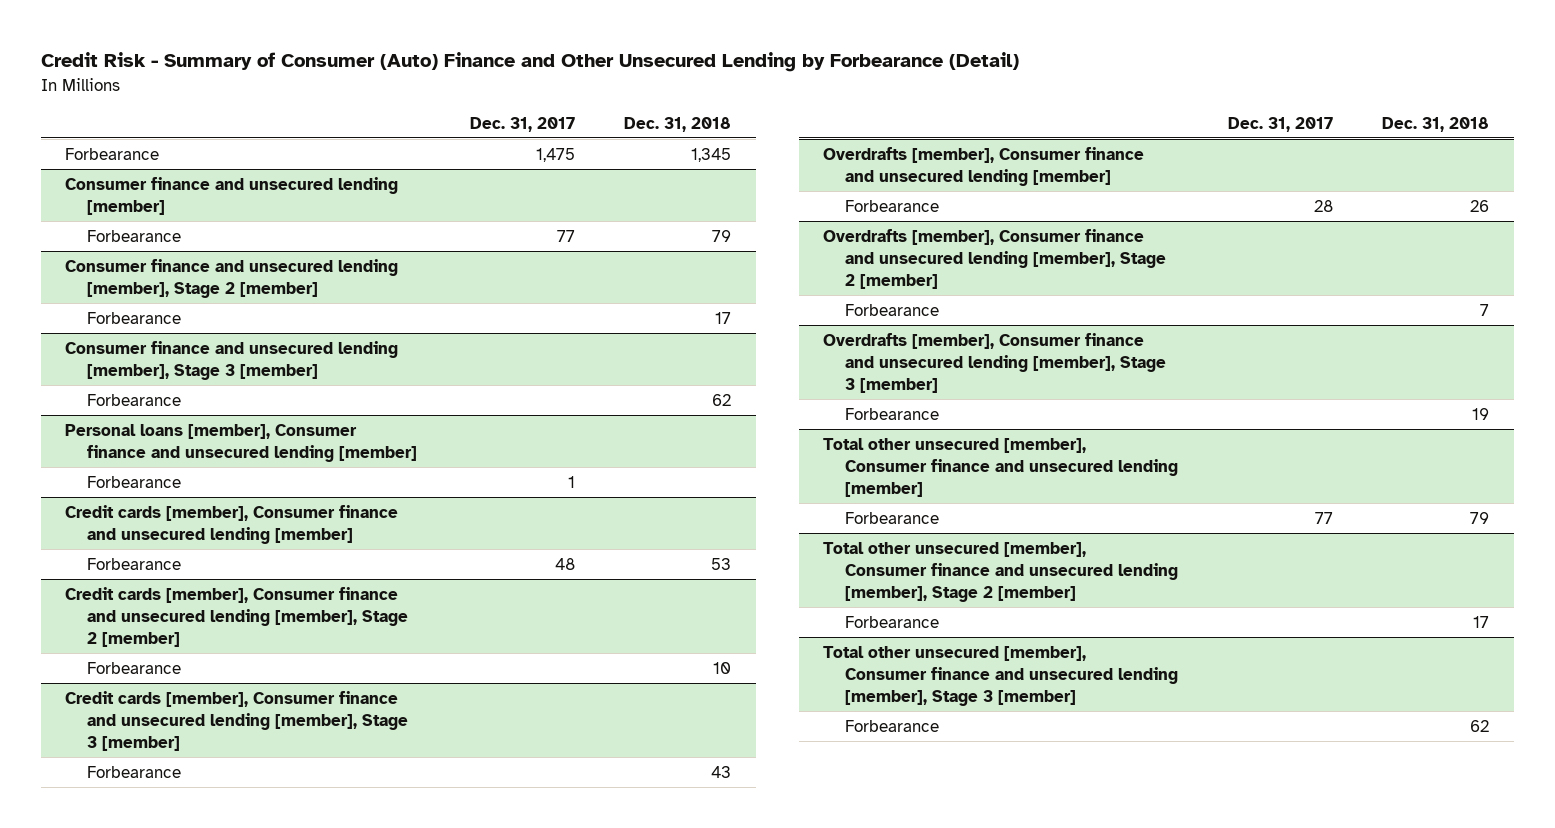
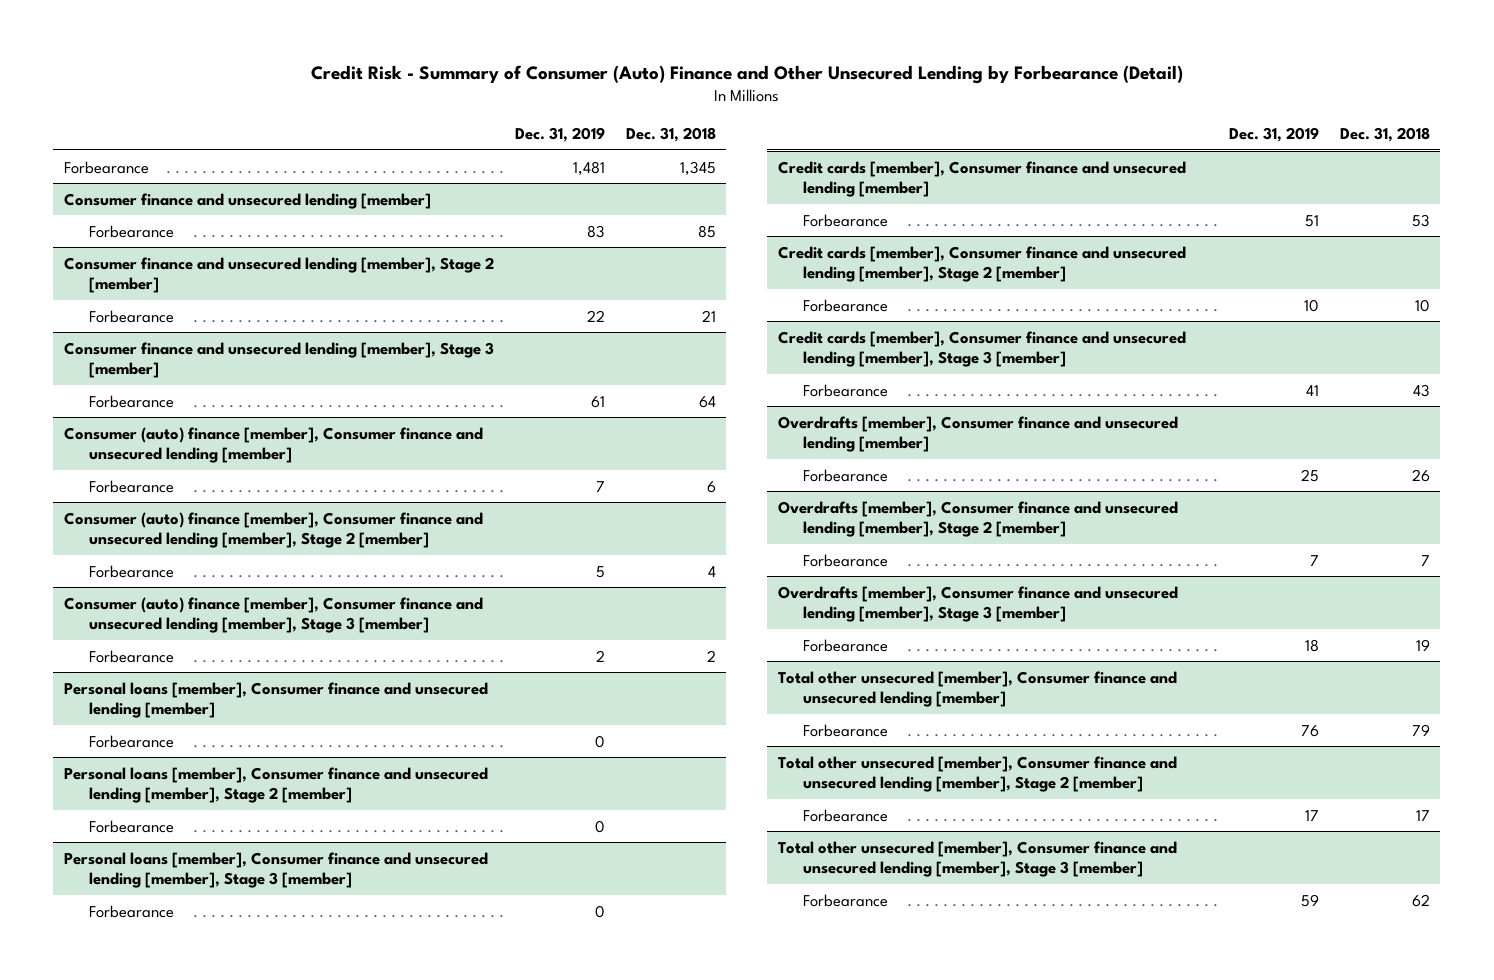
[469,116,575,132] Dec. 31, 2017 -> none
none -> [514,127,605,143] Dec. 31, 2019
[712,229,732,242] 79 -> [697,224,716,238] 85
[715,311,732,324] 17 -> [701,309,716,322] 21
[712,393,732,406] 62 -> [698,395,716,408] 64
none -> [63,426,483,464] Consumer (auto) finance [member], Consumer finance and unsecured lending [member]
none -> [88,479,174,493] Forbearance
none -> [63,511,483,549] Consumer (auto) finance [member], Consumer finance and unsecured lending [member], Stage 2 [member]
none -> [88,564,174,578] Forbearance
none -> [63,596,483,634] Consumer (auto) finance [member], Consumer finance and unsecured lending [member], Stage 3 [member]
none -> [88,649,174,663] Forbearance
none -> [63,766,488,804] Personal loans [member], Consumer finance and unsecured lending [member], Stage 2 [member]
none -> [88,819,174,833] Forbearance
none -> [63,851,488,889] Personal loans [member], Consumer finance and unsecured lending [member], Stage 3 [member]
none -> [88,904,174,918] Forbearance

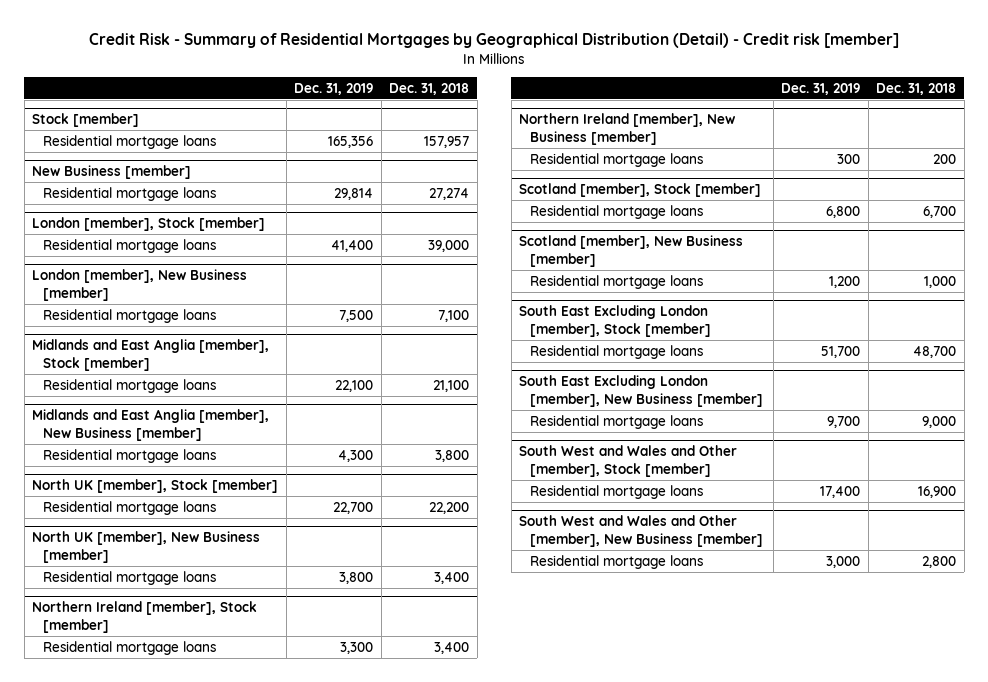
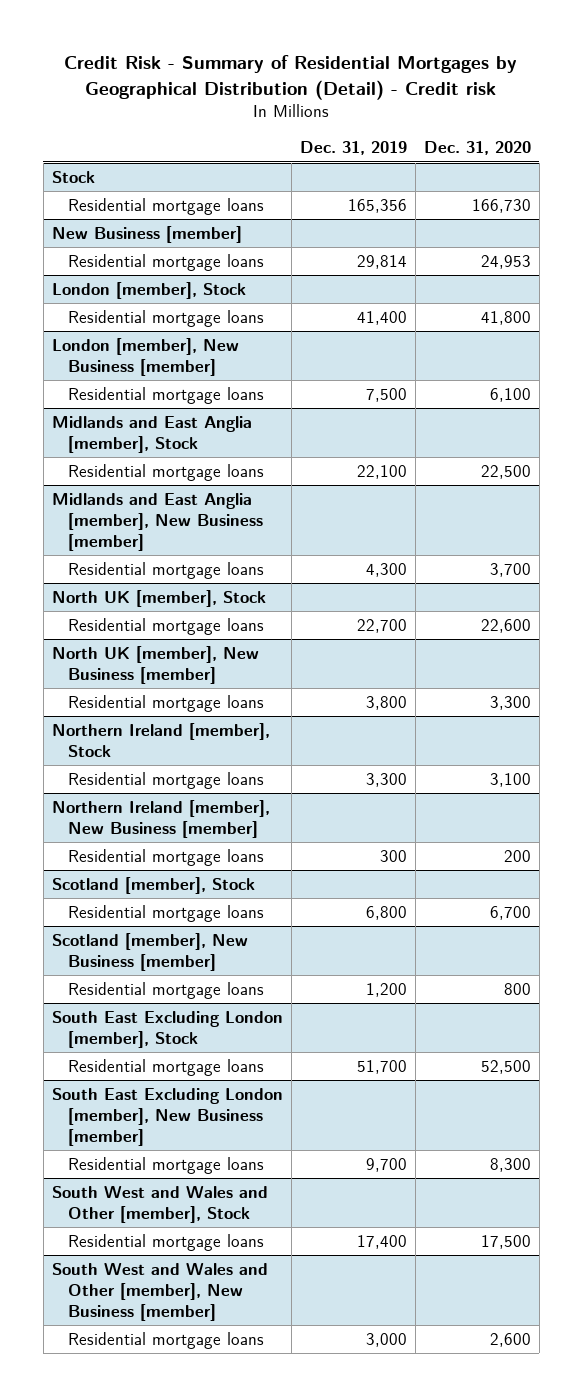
[89,33,900,49] Credit Risk - Summary of Residential Mortgages by Geographical Distribution (Detail) - Credit risk [member] -> [64,54,518,100] Credit Risk - Summary of Residential Mortgages by Geographical Distribution (Detail) - Credit risk
[389,82,470,95] Dec. 31, 2018 -> none
none -> [423,141,531,156] Dec. 31, 2020
[32,113,140,128] Stock [member] -> [51,170,95,183] Stock
[32,217,266,232] London [member], Stock [member] -> [51,281,246,299] London [member], Stock
[32,339,270,371] Midlands and East Anglia [member], Stock [member] -> [51,415,252,453] Midlands and East Anglia [member], Stock
[32,479,279,494] North UK [member], Stock [member] -> [51,589,266,607] North UK [member], Stock
[32,601,258,633] Northern Ireland [member], Stock [member] -> [51,722,270,757] Northern Ireland [member], Stock
[519,183,762,198] Scotland [member], Stock [member] -> [51,876,255,894] Scotland [member], Stock
[519,305,712,337] South East Excluding London [member], Stock [member] -> [51,1010,283,1048] South East Excluding London [member], Stock
[519,445,738,477] South West and Wales and Other [member], Stock [member] -> [51,1185,268,1223] South West and Wales and Other [member], Stock

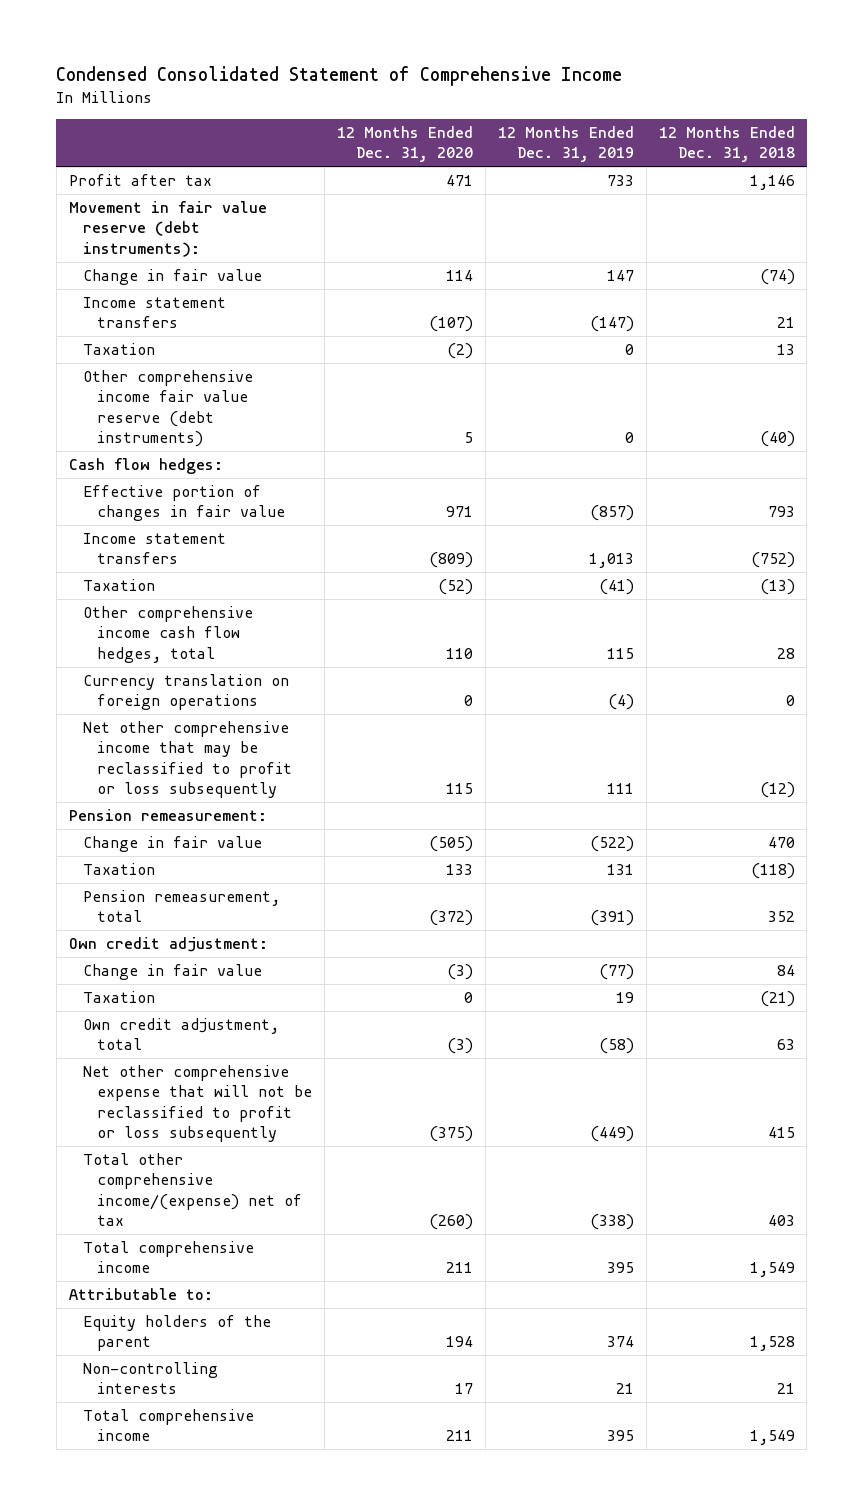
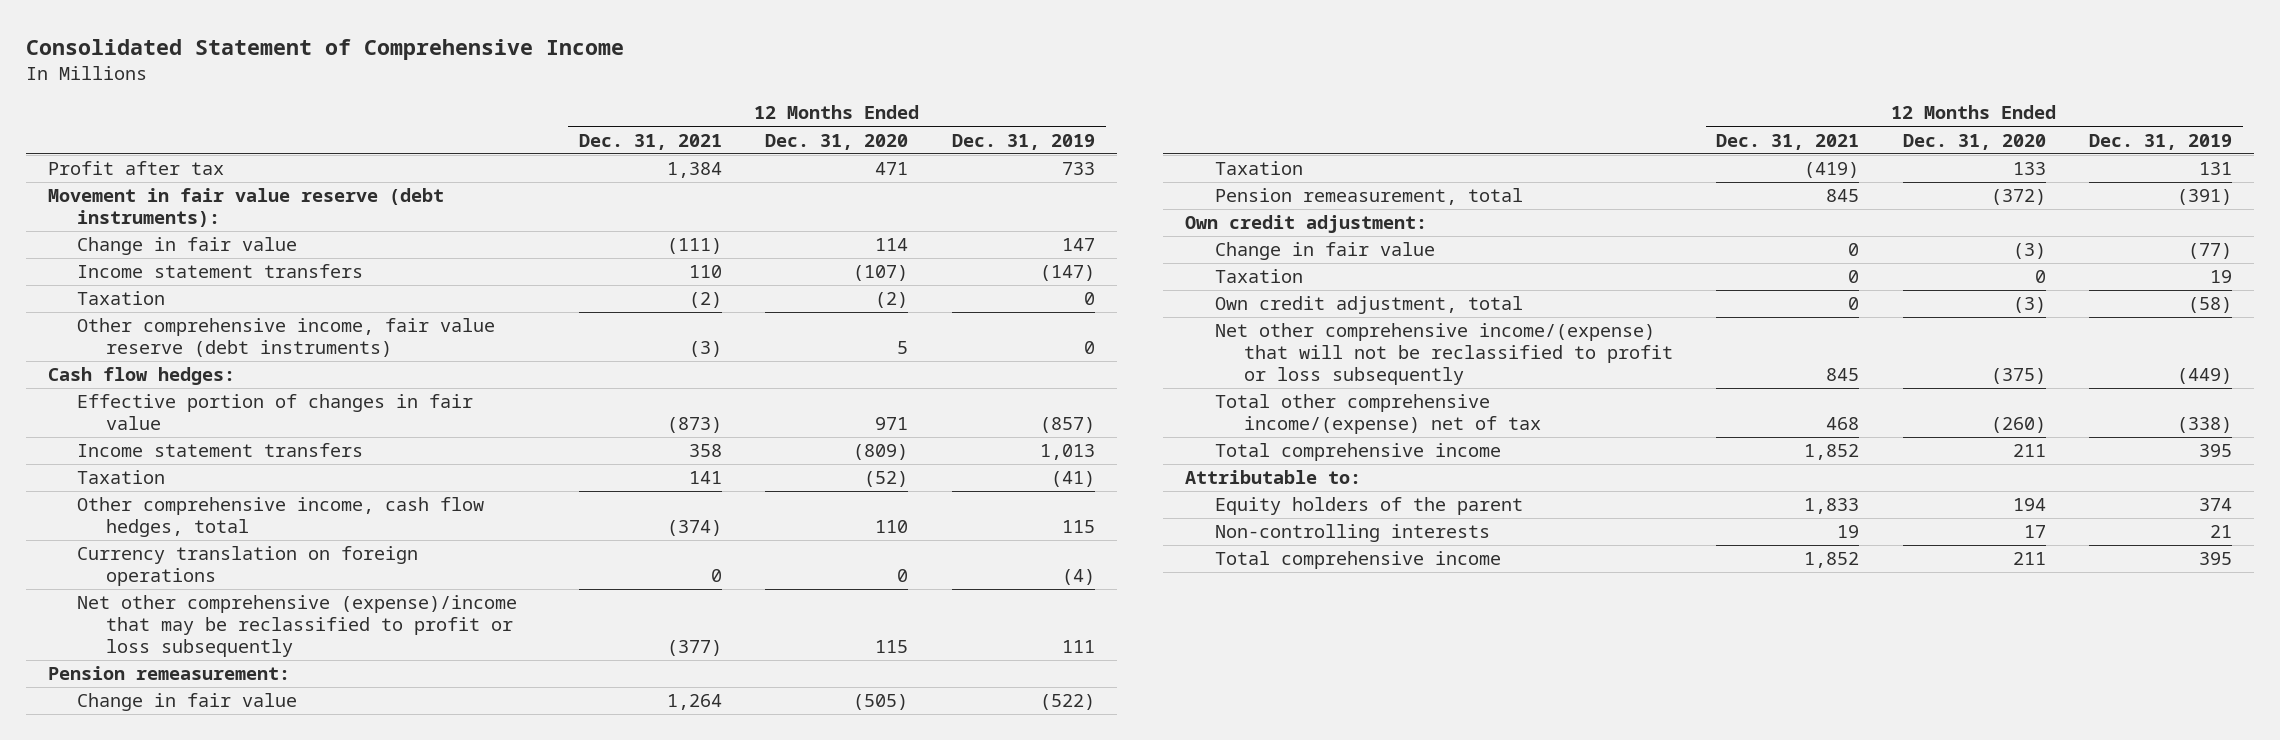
[56,66,623,87] Condensed Consolidated Statement of Comprehensive Income -> [25,38,624,60] Consolidated Statement of Comprehensive Income
[658,125,795,163] 12 Months Ended Dec. 31, 2018 -> none
none -> [578,133,722,150] Dec. 31, 2021
[82,369,253,448] Other comprehensive income fair value reserve (debt instruments) -> [76,318,495,358] Other comprehensive income, fair value reserve (debt instruments)
[82,605,253,663] Other comprehensive income cash flow hedges, total -> [76,497,484,538] Other comprehensive income, cash flow hedges, total
[82,720,293,799] Net other comprehensive income that may be reclassified to profit or loss subsequently -> [76,595,517,657] Net other comprehensive (expense)/income that may be reclassified to profit or loss subsequently
[82,1064,313,1143] Net other comprehensive expense that will not be reclassified to profit or loss subsequently -> [1214,323,1673,385] Net other comprehensive income/(expense) that will not be reclassified to profit or loss subsequently

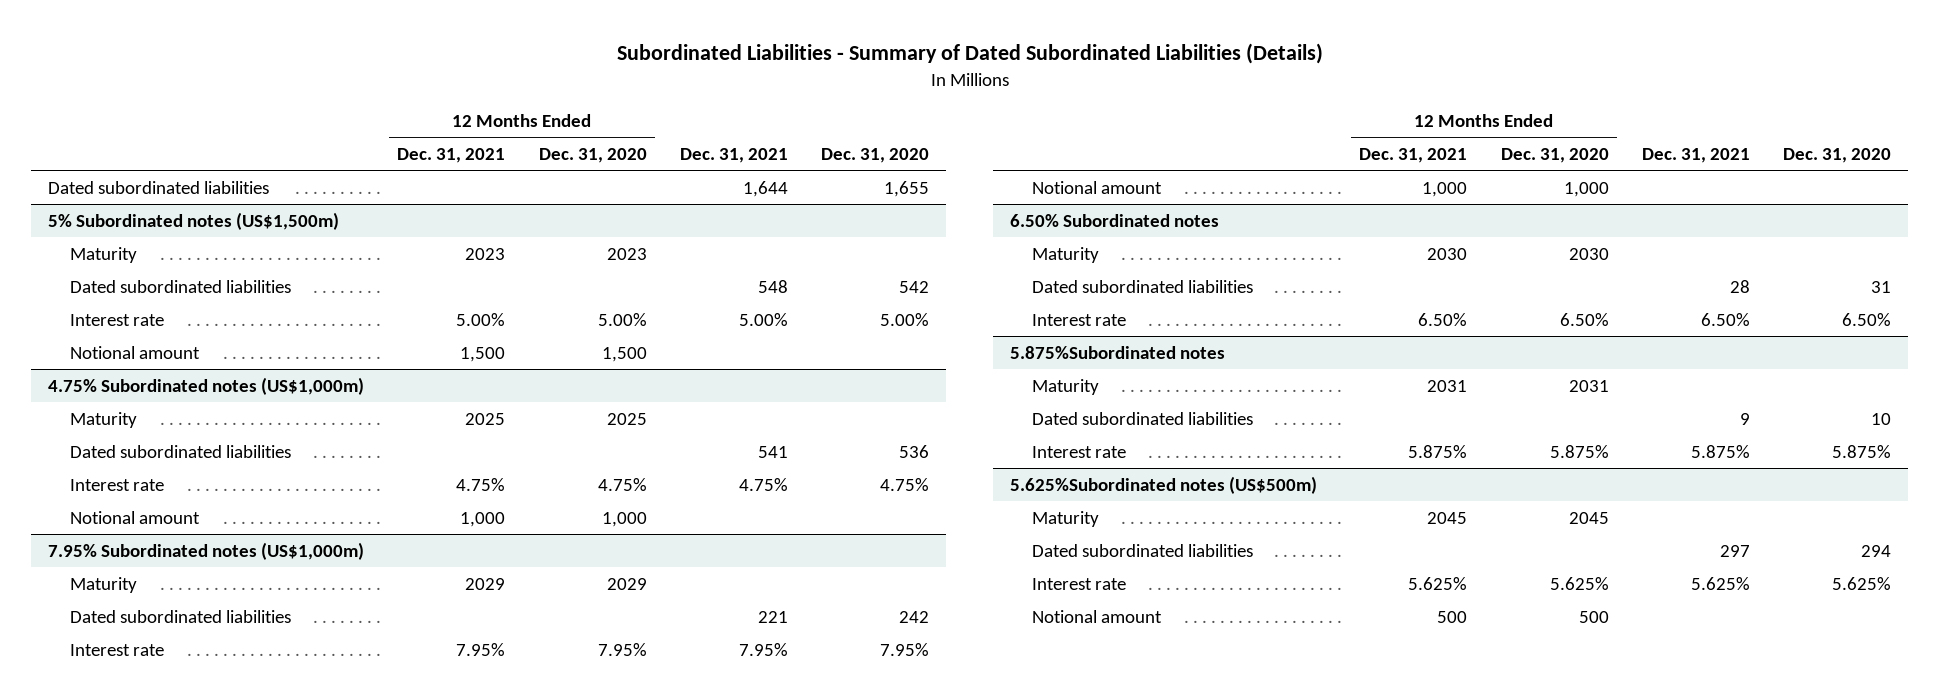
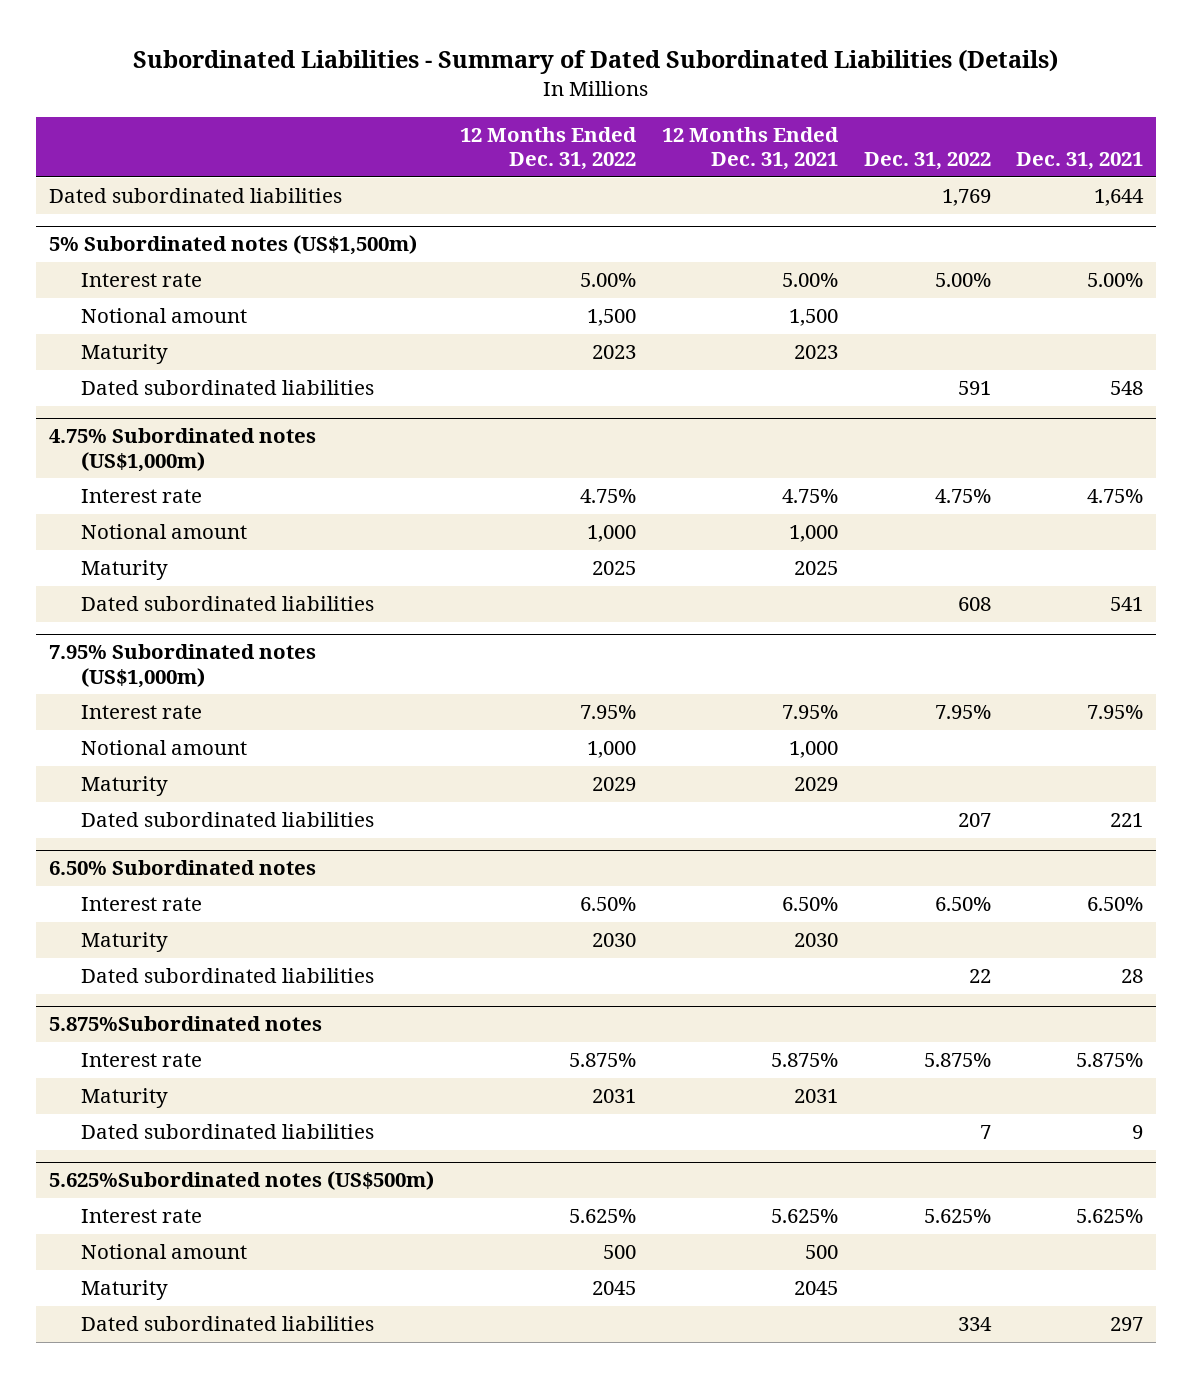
[538,147,647,163] Dec. 31, 2020 -> none
[821,147,930,163] Dec. 31, 2020 -> none
none -> [459,126,637,171] 12 Months Ended Dec. 31, 2022
none -> [863,152,991,171] Dec. 31, 2022
[70,246,138,263] Maturity -> [81,344,169,365] Maturity
[70,279,292,293] Dated subordinated liabilities -> [81,380,375,396] Dated subordinated liabilities
[70,411,138,428] Maturity -> [81,560,169,581] Maturity
[70,444,292,458] Dated subordinated liabilities -> [81,596,375,612] Dated subordinated liabilities
[70,576,138,593] Maturity -> [81,776,169,797] Maturity
[70,609,292,623] Dated subordinated liabilities -> [81,812,375,828] Dated subordinated liabilities
[1032,313,1127,326] Interest rate -> [81,897,203,912] Interest rate
[1032,445,1127,458] Interest rate -> [81,1053,203,1068] Interest rate
[1032,510,1100,527] Maturity -> [81,1280,169,1301] Maturity
[1032,543,1254,557] Dated subordinated liabilities -> [81,1316,375,1332] Dated subordinated liabilities

